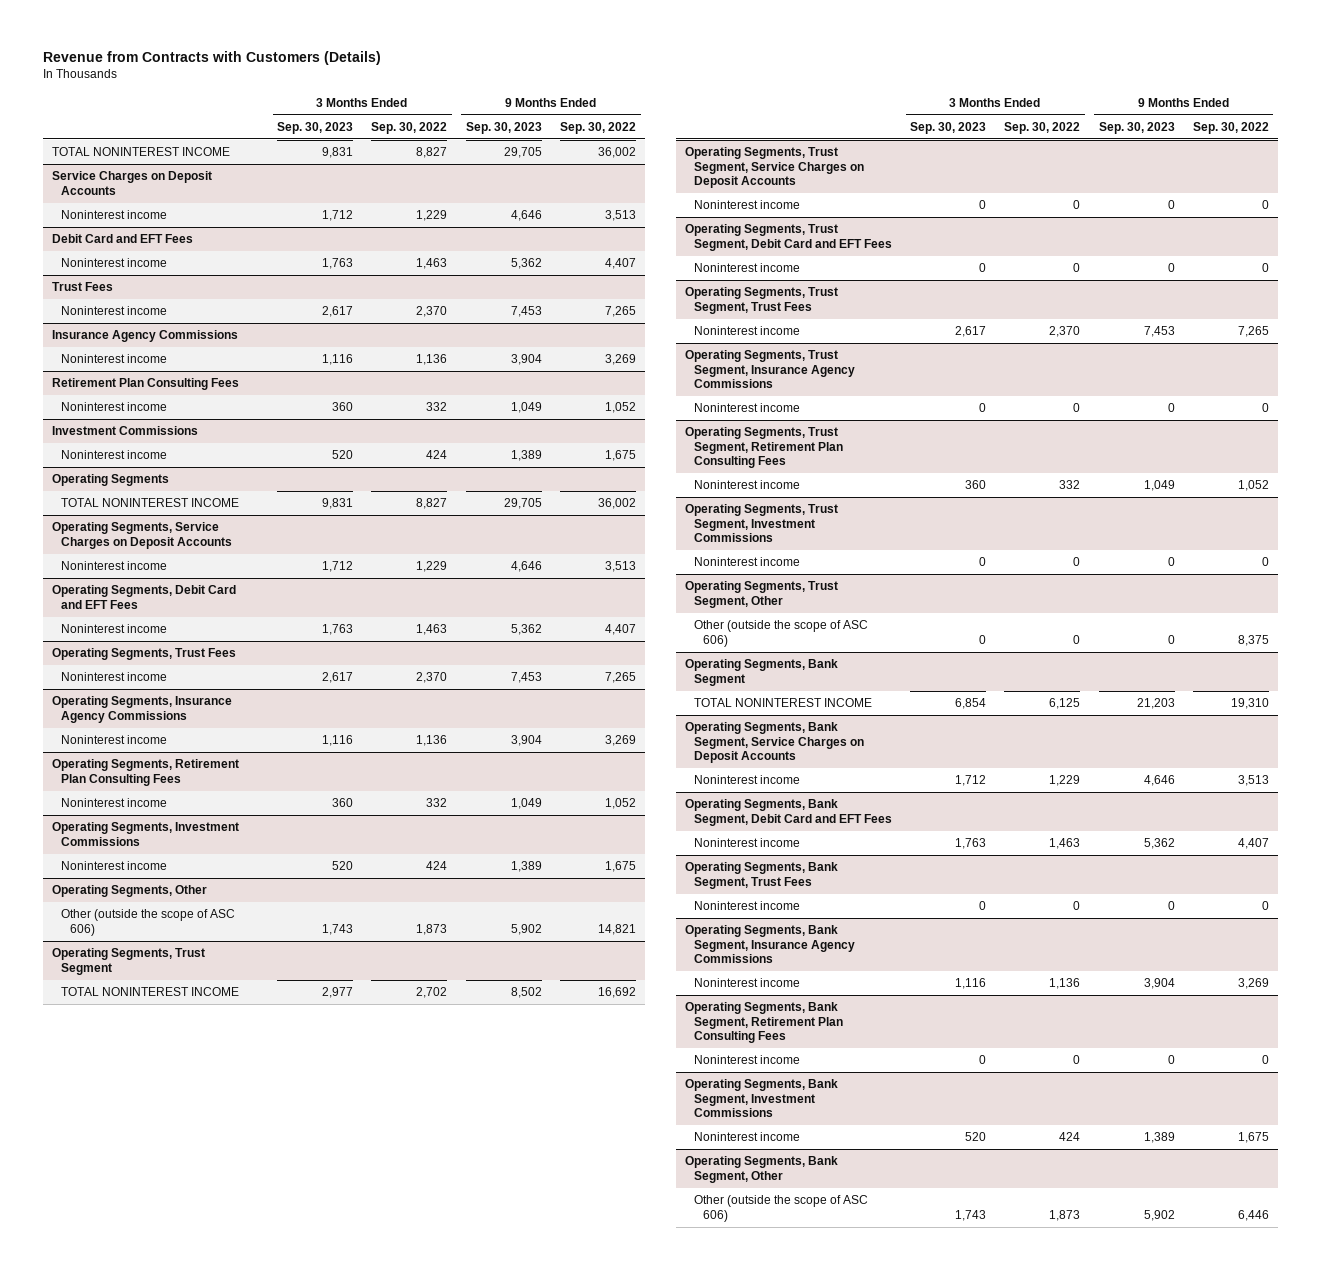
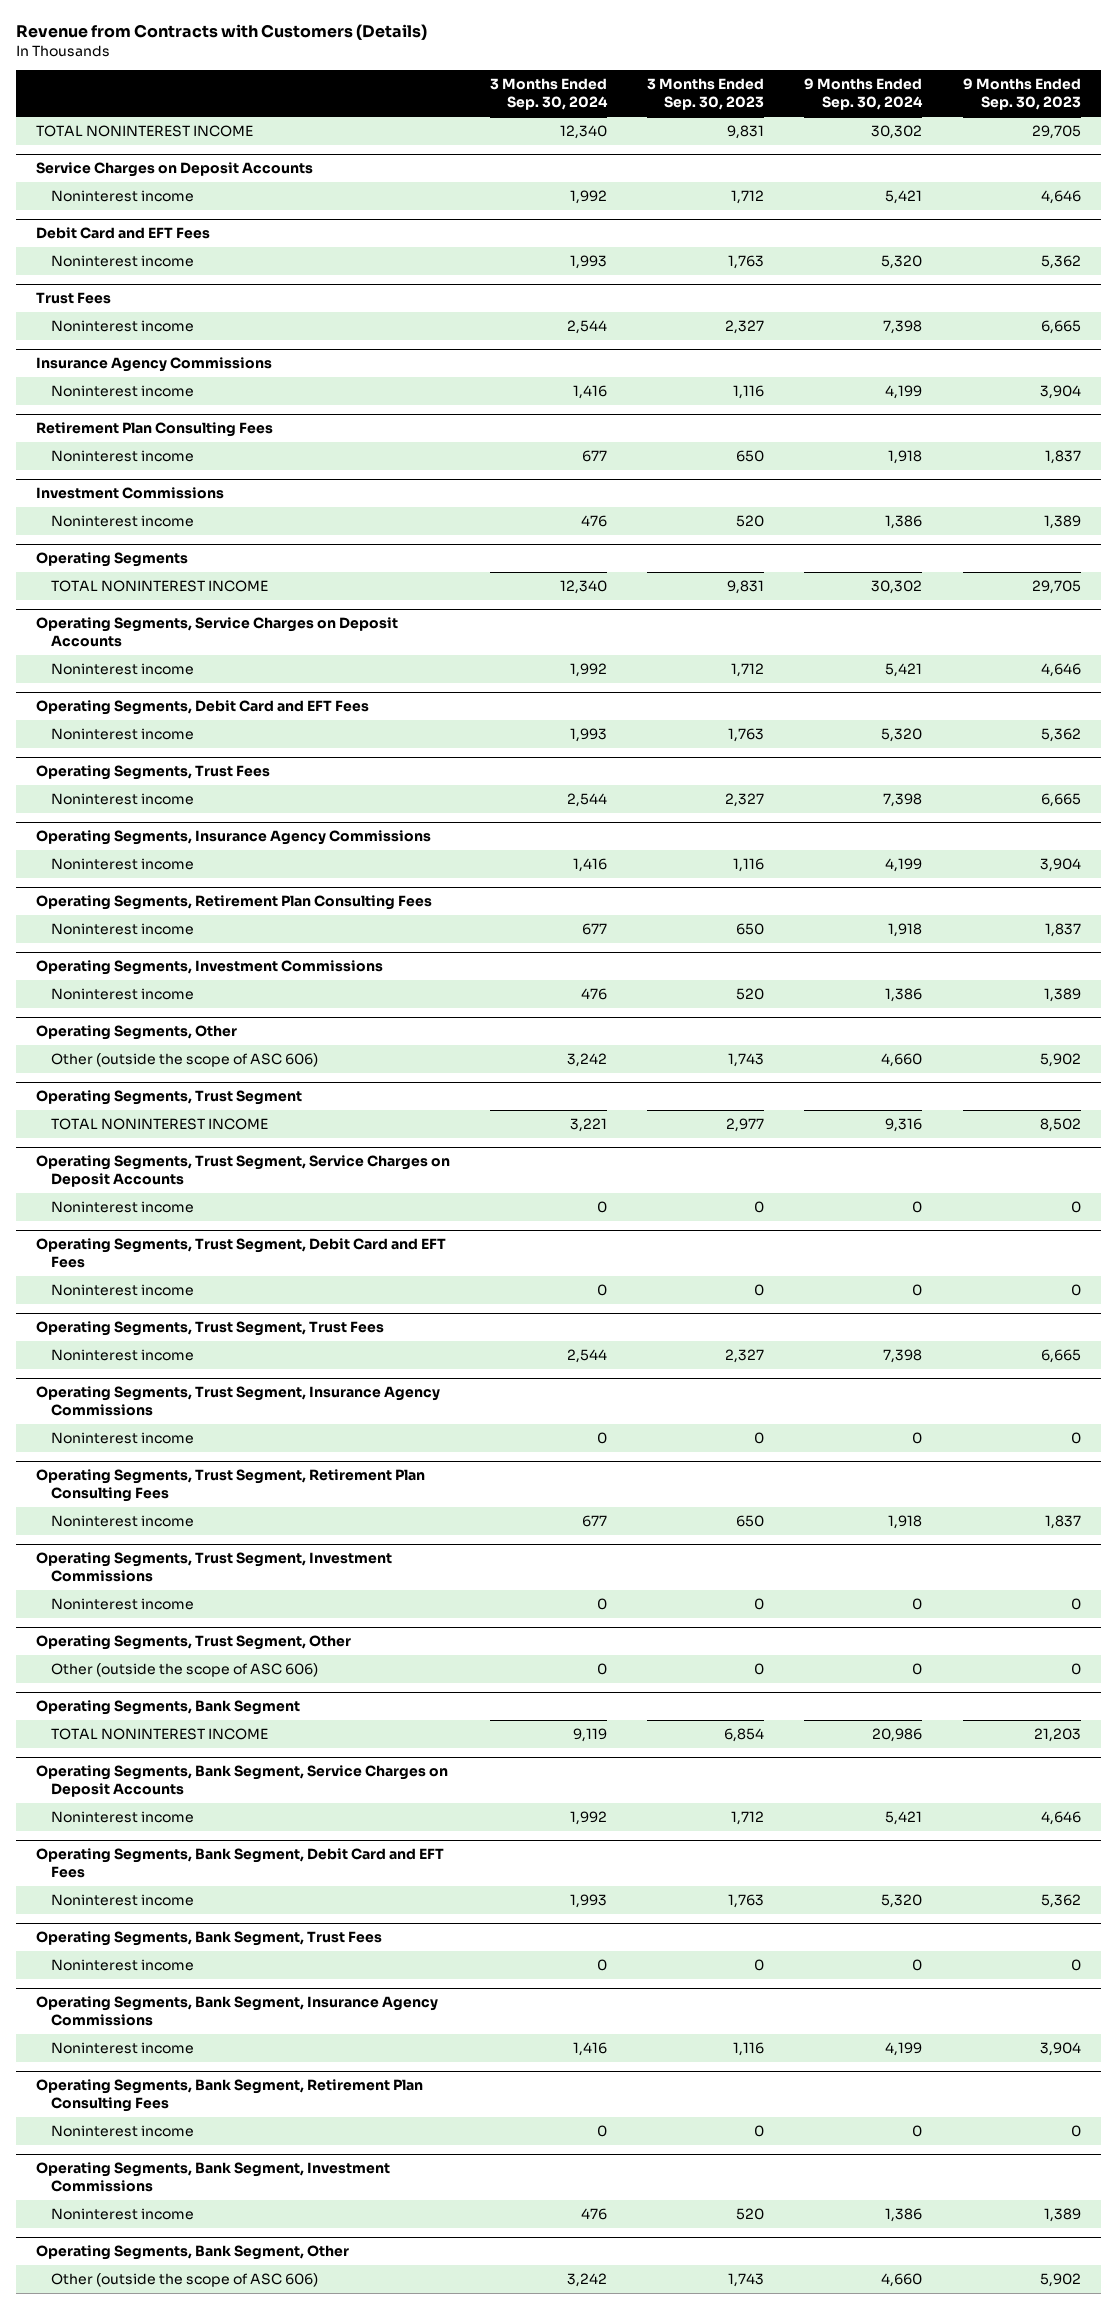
[371,122,448,135] Sep. 30, 2022 -> none
[559,122,636,135] Sep. 30, 2022 -> none
none -> [489,78,608,111] 3 Months Ended Sep. 30, 2024
none -> [804,78,924,111] 9 Months Ended Sep. 30, 2024
[322,306,354,318] 2,617 -> [725,320,765,335] 2,327
[510,306,542,318] 7,453 -> [1040,320,1081,335] 6,665
[332,402,354,412] 360 -> [736,450,765,463] 650
[510,402,542,414] 1,049 -> [1044,450,1081,465] 1,837
[322,672,354,684] 2,617 -> [725,793,765,808] 2,327
[510,672,542,684] 7,453 -> [1040,793,1081,808] 6,665
[332,798,354,808] 360 -> [736,923,765,936] 650
[510,798,542,810] 1,049 -> [1044,923,1081,938] 1,837
[955,326,987,338] 2,617 -> [725,1349,765,1364] 2,327
[1143,326,1175,338] 7,453 -> [1040,1349,1081,1364] 6,665
[965,480,987,490] 360 -> [736,1515,765,1528] 650
[1143,480,1175,492] 1,049 -> [1044,1515,1081,1530] 1,837

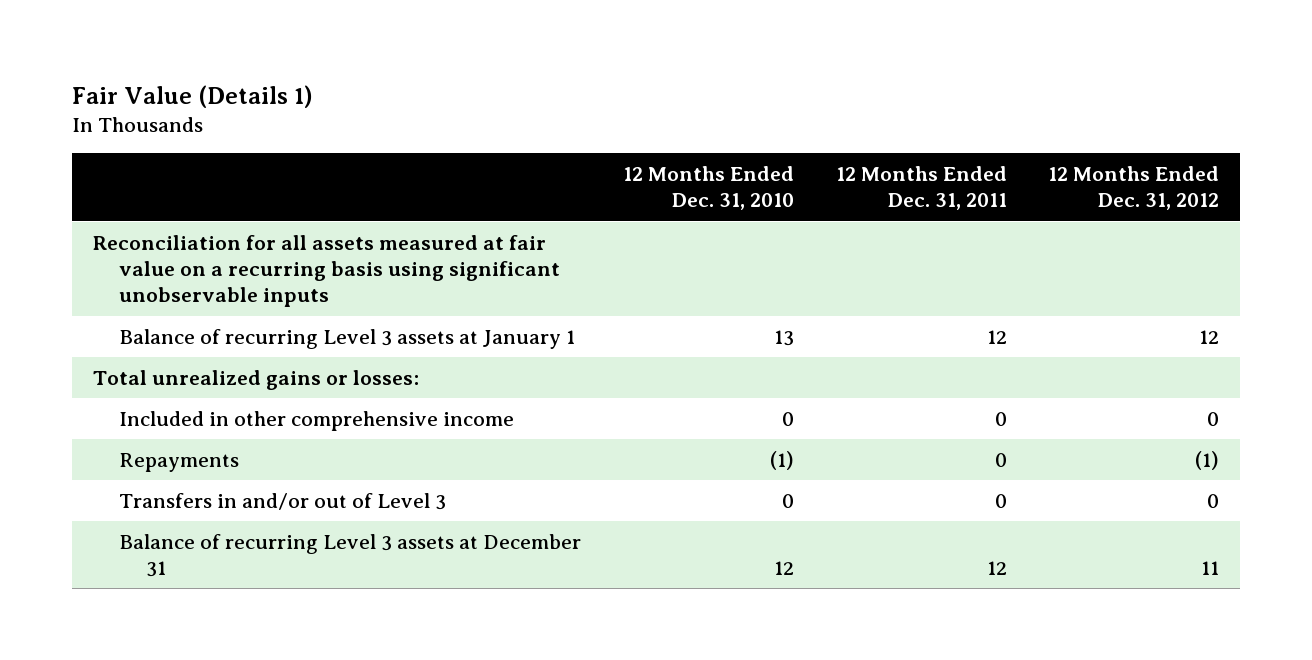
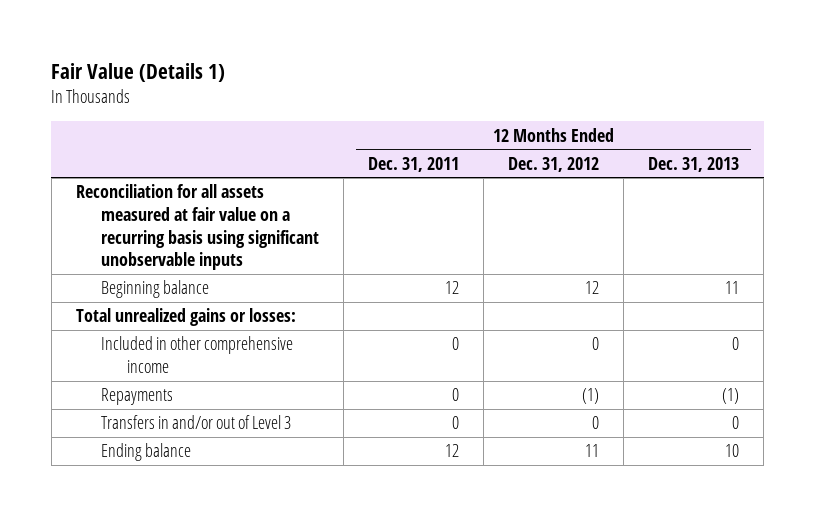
[622,166,794,211] 12 Months Ended Dec. 31, 2010 -> none
none -> [648,156,740,172] Dec. 31, 2013
[119,328,576,349] Balance of recurring Level 3 assets at January 1 -> [101,280,210,299] Beginning balance
[119,533,582,578] Balance of recurring Level 3 assets at December 31 -> [101,443,192,462] Ending balance

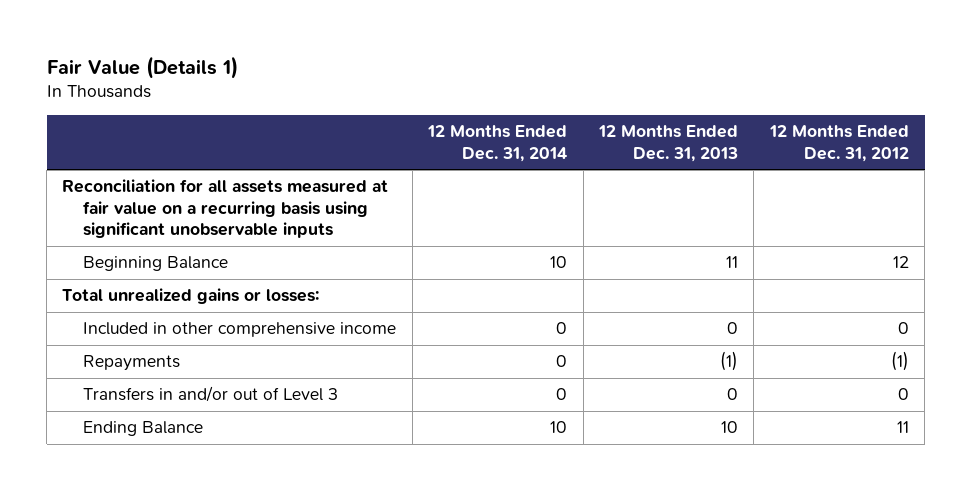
[368,156,460,172] Dec. 31, 2011 -> none
none -> [427,125,568,162] 12 Months Ended Dec. 31, 2014
[101,280,210,299] Beginning balance -> [83,256,229,272] Beginning Balance
[101,443,192,462] Ending balance -> [83,421,204,437] Ending Balance

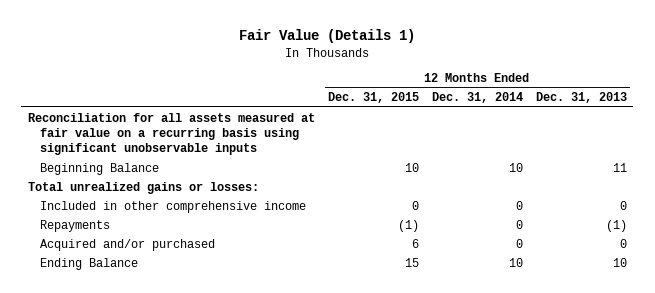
[768,125,909,162] 12 Months Ended Dec. 31, 2012 -> none
none -> [327,92,419,104] Dec. 31, 2015
[83,386,339,403] Transfers in and/or out of Level 3 -> none
none -> [39,238,215,251] Acquired and/or purchased

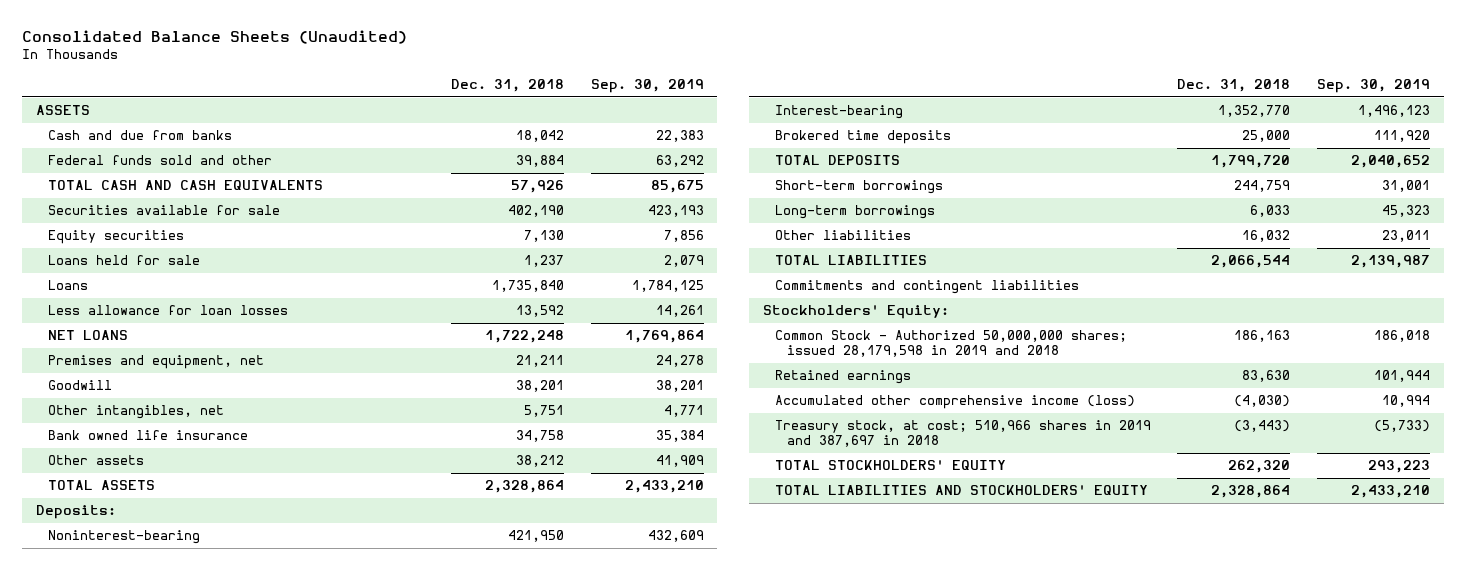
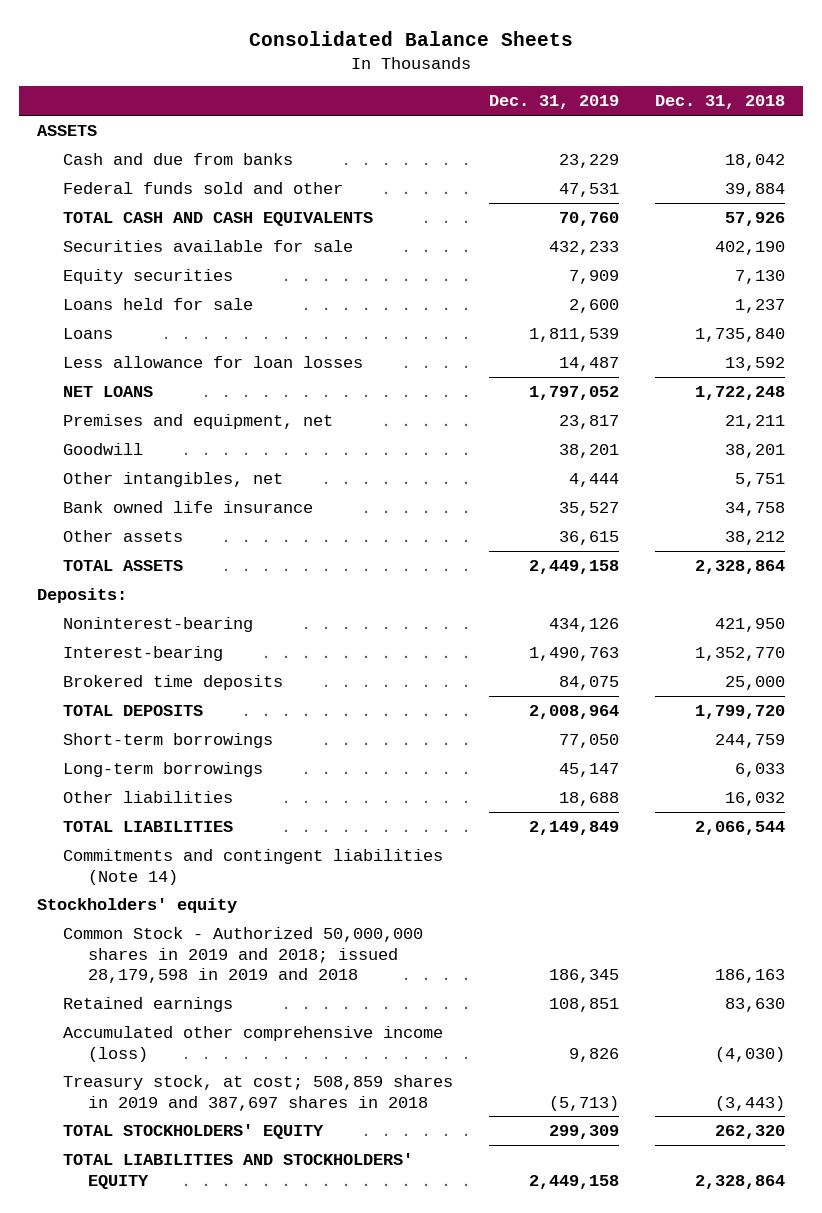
[22,30,408,45] Consolidated Balance Sheets (Unaudited) -> [249,30,574,46] Consolidated Balance Sheets
[590,79,704,94] Sep. 30, 2019 -> none
none -> [488,95,619,110] Dec. 31, 2019
[774,280,1079,295] Commitments and contingent liabilities -> [62,849,443,885] Commitments and contingent liabilities (Note 14)
[762,305,949,320] Stockholders' Equity: -> [37,898,238,914] Stockholders' equity
[774,330,1127,358] Common Stock - Authorized 50,000,000 shares; issued 28,179,598 in 2019 and 2018 -> [62,927,423,984] Common Stock - Authorized 50,000,000 shares in 2019 and 2018; issued 28,179,598 in 2019 and 2018
[774,420,1151,448] Treasury stock, at cost; 510,966 shares in 2019 and 387,697 in 2018 -> [62,1075,453,1111] Treasury stock, at cost; 508,859 shares in 2019 and 387,697 shares in 2018

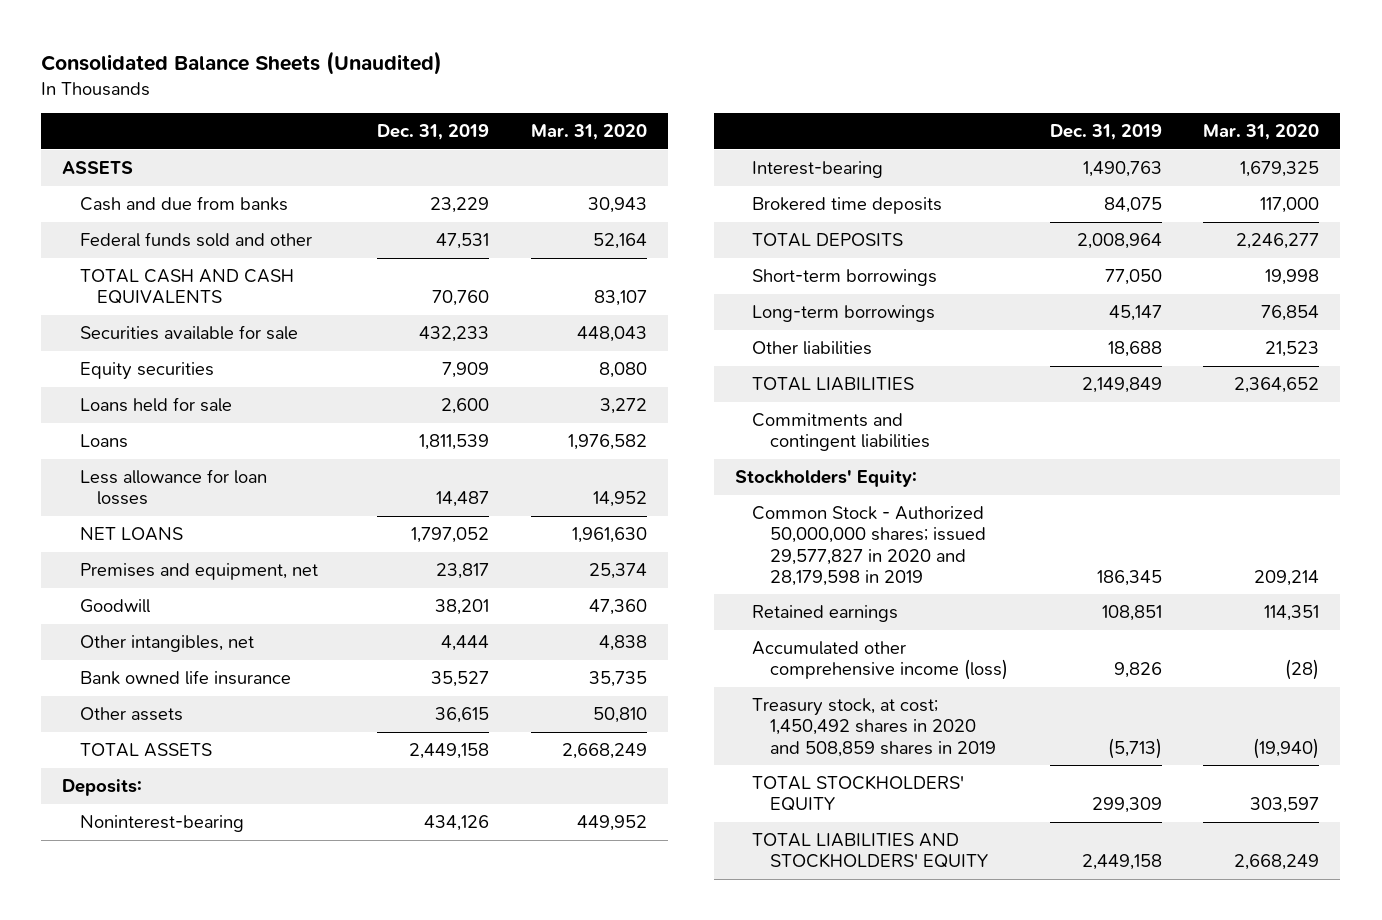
[249,30,574,46] Consolidated Balance Sheets -> [41,50,443,75] Consolidated Balance Sheets (Unaudited)
[654,95,785,110] Dec. 31, 2018 -> none
none -> [530,124,647,141] Mar. 31, 2020
[62,849,443,885] Commitments and contingent liabilities (Note 14) -> [752,413,930,452] Commitments and contingent liabilities
[37,898,238,914] Stockholders' equity -> [734,470,917,488] Stockholders' Equity:
[62,927,423,984] Common Stock - Authorized 50,000,000 shares in 2019 and 2018; issued 28,179,598 in 2019 and 2018 -> [752,506,986,586] Common Stock - Authorized 50,000,000 shares; issued 29,577,827 in 2020 and 28,179,598 in 2019
[62,1075,453,1111] Treasury stock, at cost; 508,859 shares in 2019 and 387,697 shares in 2018 -> [752,698,996,757] Treasury stock, at cost; 1,450,492 shares in 2020 and 508,859 shares in 2019

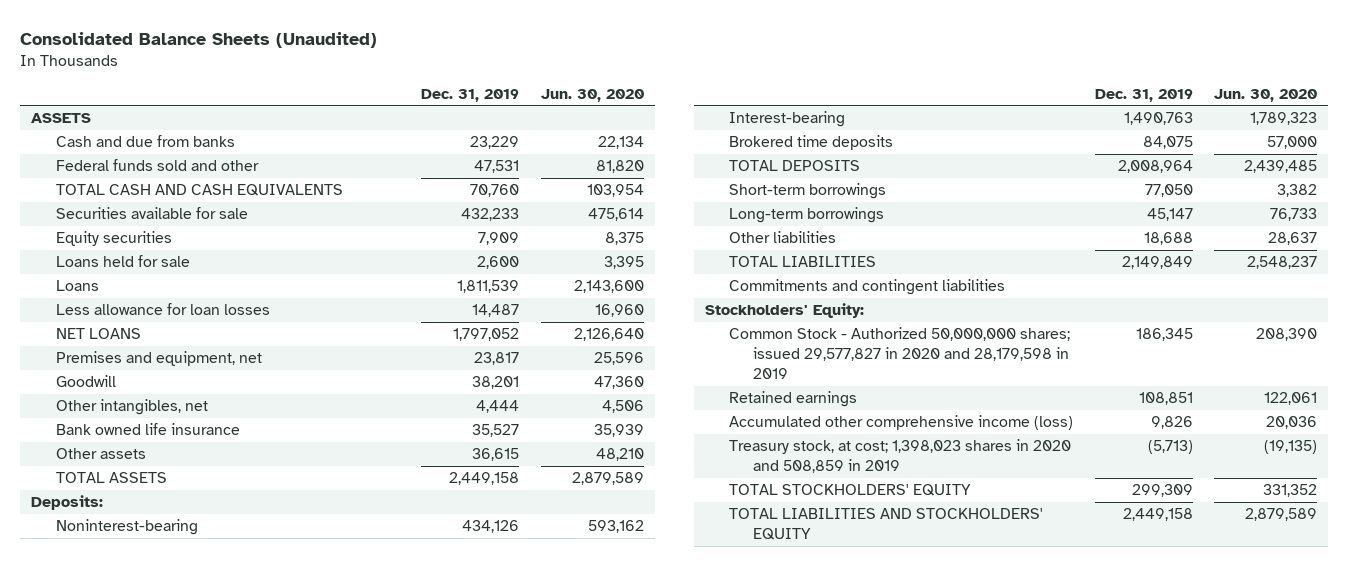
[530,124,647,141] Mar. 31, 2020 -> none
none -> [540,88,644,102] Jun. 30, 2020
[752,698,996,757] Treasury stock, at cost; 1,450,492 shares in 2020 and 508,859 shares in 2019 -> [728,439,1071,474] Treasury stock, at cost; 1,398,023 shares in 2020 and 508,859 in 2019

